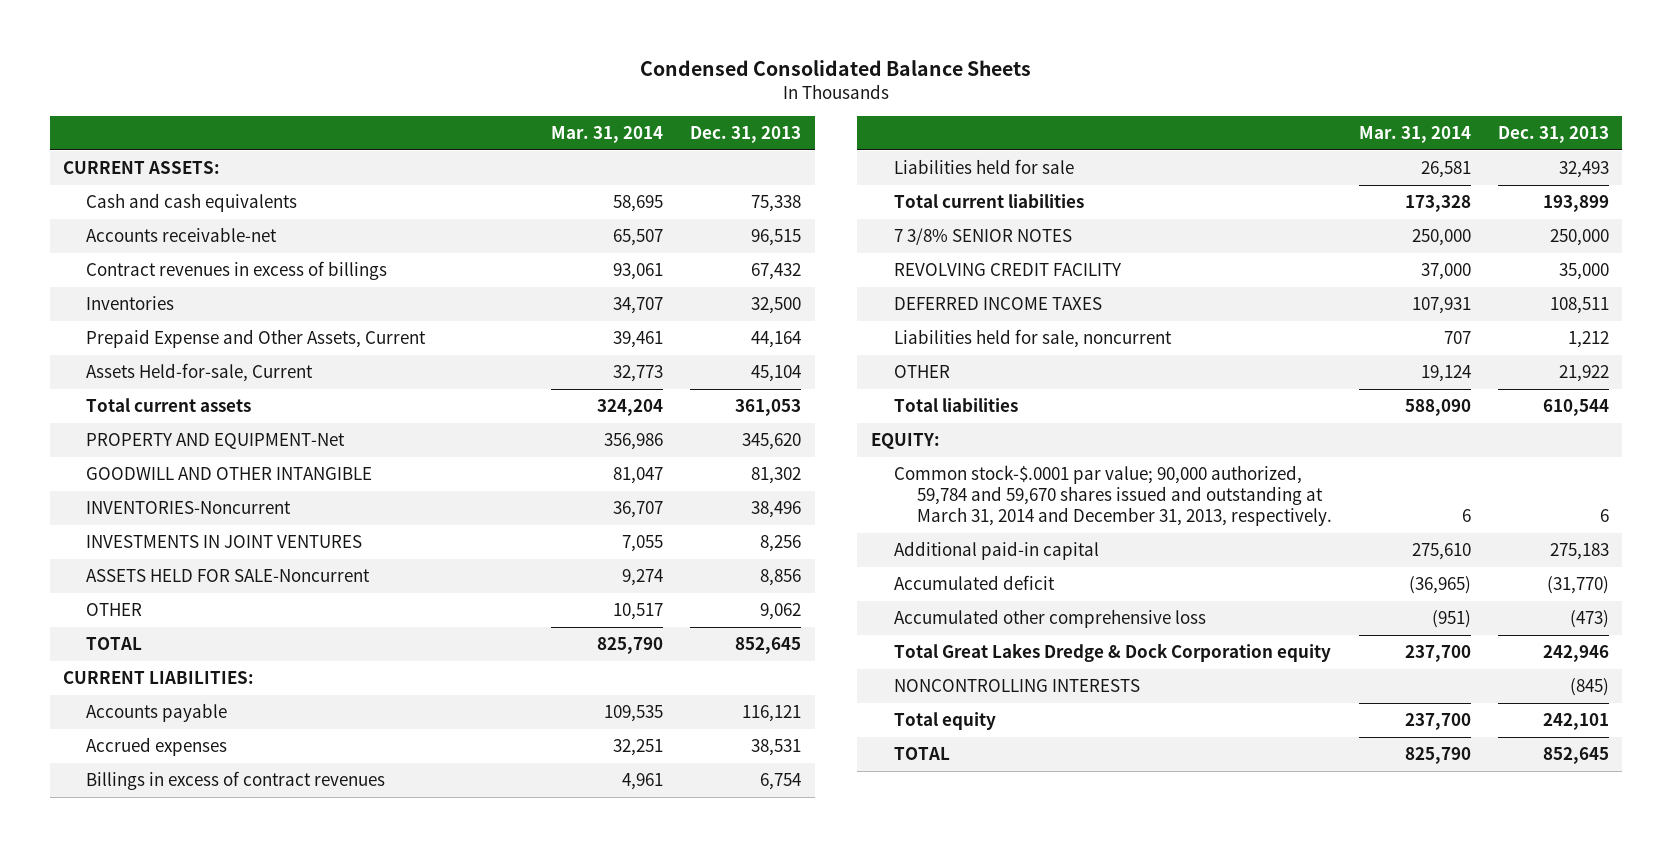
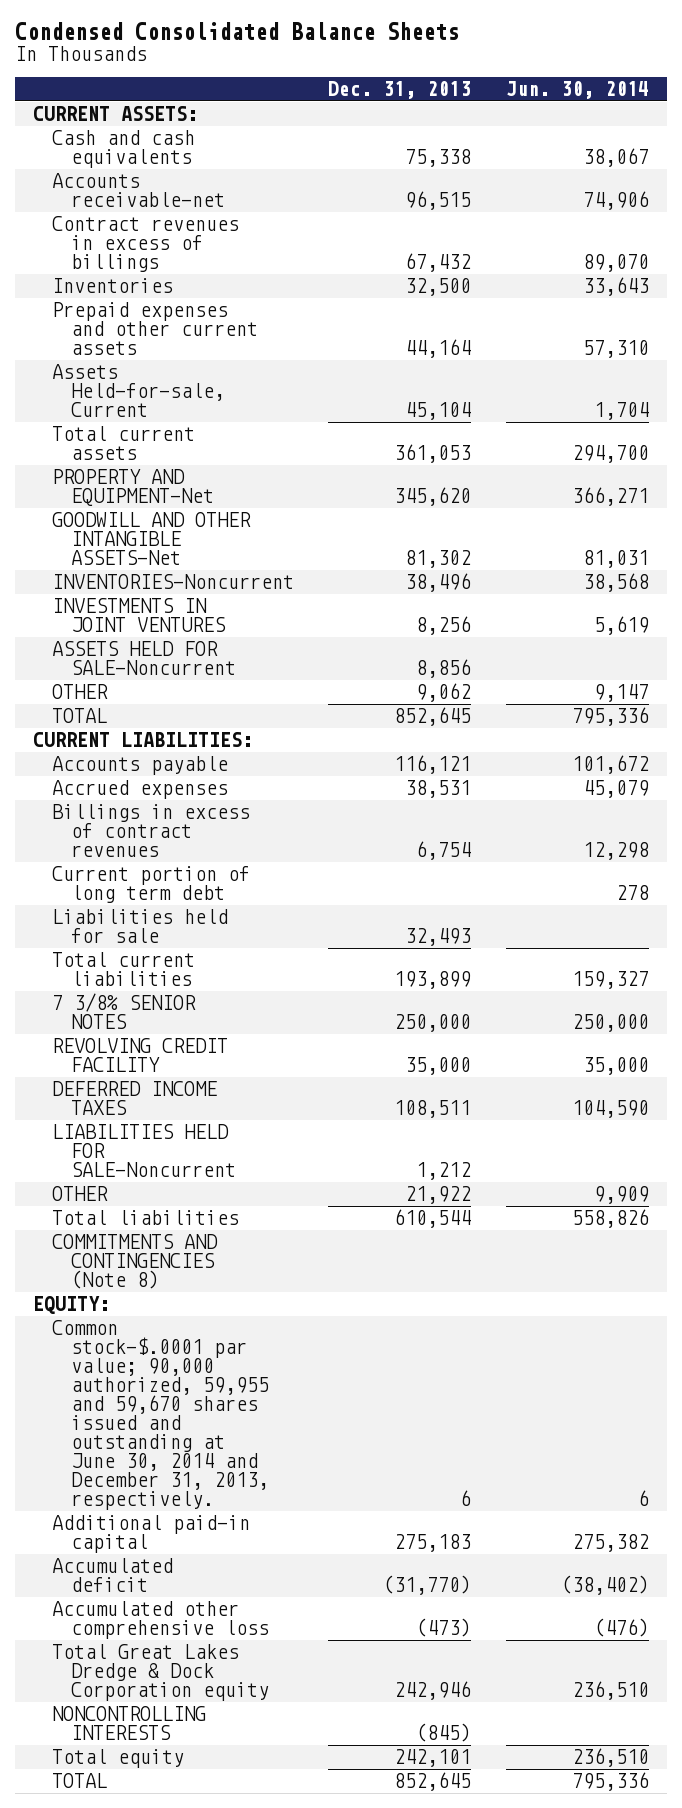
[551,125,664,143] Mar. 31, 2014 -> none
none -> [506,81,650,100] Jun. 30, 2014
[86,329,427,349] Prepaid Expense and Other Assets, Current -> [51,302,258,356] Prepaid expenses and other current assets
[86,467,373,481] GOODWILL AND OTHER INTANGIBLE -> [51,512,251,566] GOODWILL AND OTHER INTANGIBLE ASSETS-Net
none -> [51,866,250,904] Current portion of long term debt
[893,329,1172,349] Liabilities held for sale, noncurrent -> [51,1124,236,1178] LIABILITIES HELD FOR SALE-Noncurrent
none -> [51,1234,218,1290] COMMITMENTS AND CONTINGENCIES (Note 8)
[893,465,1332,527] Common stock-$.0001 par value; 90,000 authorized, 59,784 and 59,670 shares issued and outstanding at March 31, 2014 and December 31, 2013, respectively. -> [51,1320,269,1511] Common stock-$.0001 par value; 90,000 authorized, 59,955 and 59,670 shares issued and outstanding at June 30, 2014 and December 31, 2013, respectively.

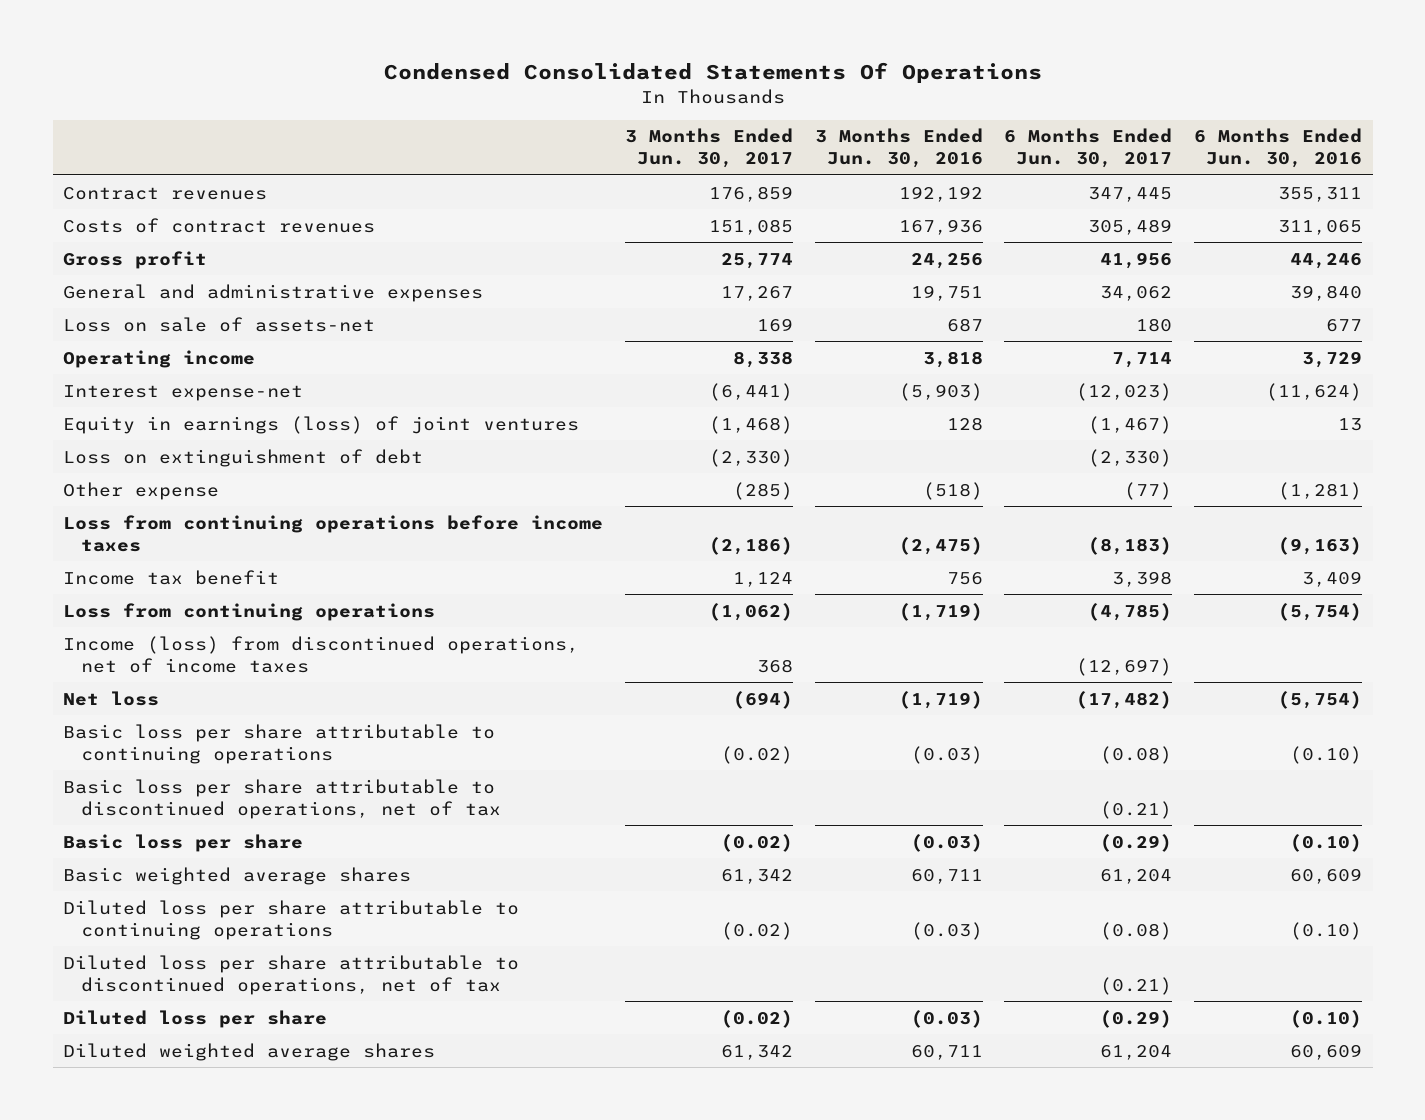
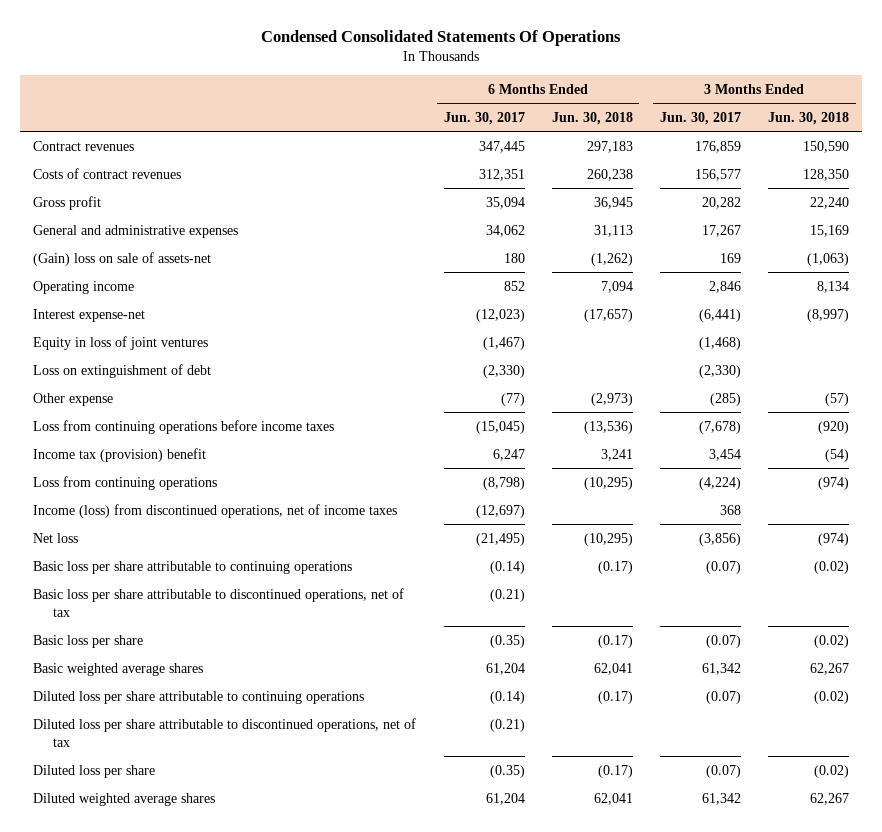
[814,128,983,169] 3 Months Ended Jun. 30, 2016 -> none
[1193,128,1362,169] 6 Months Ended Jun. 30, 2016 -> none
none -> [551,112,633,126] Jun. 30, 2018
none -> [767,112,849,126] Jun. 30, 2018
[709,218,794,235] 151,085 -> [694,168,741,181] 156,577
[1088,218,1173,235] 305,489 -> [478,168,525,181] 312,351
[721,252,794,269] 25,774 -> [701,196,741,209] 20,282
[1100,251,1173,269] 41,956 -> [485,196,525,209] 35,094
[63,316,376,332] Loss on sale of assets-net -> [33,251,212,266] (Gain) loss on sale of assets-net
[733,350,794,368] 8,338 -> [708,280,741,293] 2,846
[1112,351,1173,368] 7,714 -> [503,280,525,291] 852
[63,415,580,434] Equity in earnings (loss) of joint ventures -> [33,335,209,350] Equity in loss of joint ventures
[709,536,794,555] (2,186) -> [698,420,741,434] (7,678)
[1088,536,1173,555] (8,183) -> [475,420,525,434] (15,045)
[63,569,280,585] Income tax benefit -> [33,447,207,462] Income tax (provision) benefit
[733,571,794,587] 1,124 -> [708,448,741,461] 3,454
[1112,570,1173,587] 3,398 -> [492,448,525,461] 6,247
[709,602,794,621] (1,062) -> [698,476,741,490] (4,224)
[1088,602,1173,621] (4,785) -> [482,476,525,490] (8,798)
[733,690,794,709] (694) -> [698,532,741,546] (3,856)
[1076,690,1173,709] (17,482) -> [475,532,525,546] (21,495)
[721,745,794,764] (0.02) -> [705,560,741,574] (0.07)
[1100,745,1173,764] (0.08) -> [489,560,525,574] (0.14)
[721,833,794,852] (0.02) -> [705,634,741,648] (0.07)
[1100,833,1173,852] (0.29) -> [489,634,525,648] (0.35)
[721,921,794,940] (0.02) -> [705,690,741,704] (0.07)
[1100,921,1173,940] (0.08) -> [489,690,525,704] (0.14)
[721,1009,794,1028] (0.02) -> [705,764,741,778] (0.07)
[1100,1009,1173,1028] (0.29) -> [489,764,525,778] (0.35)

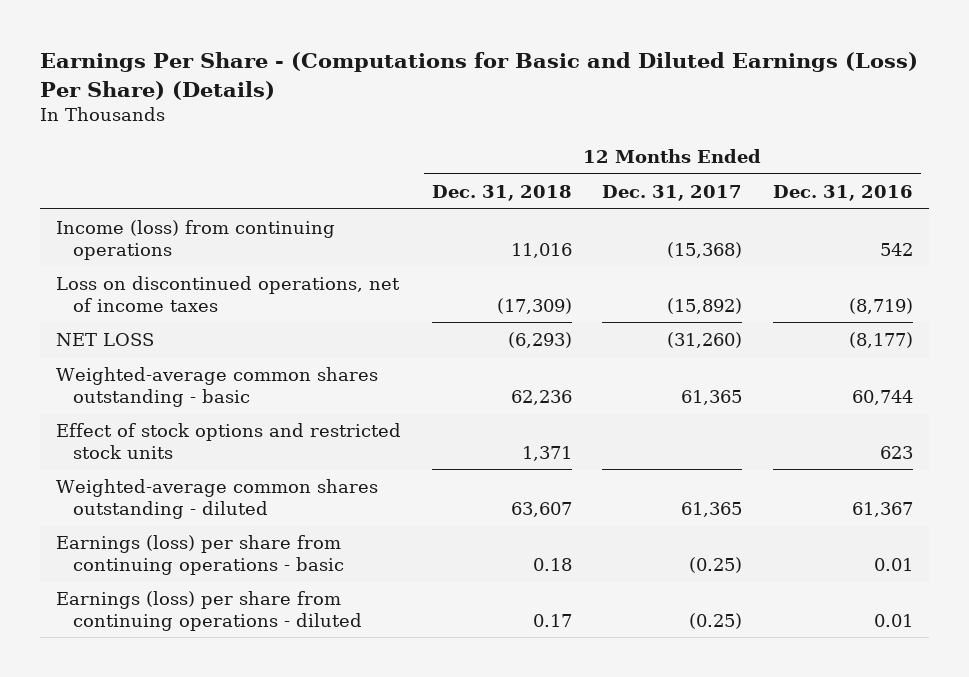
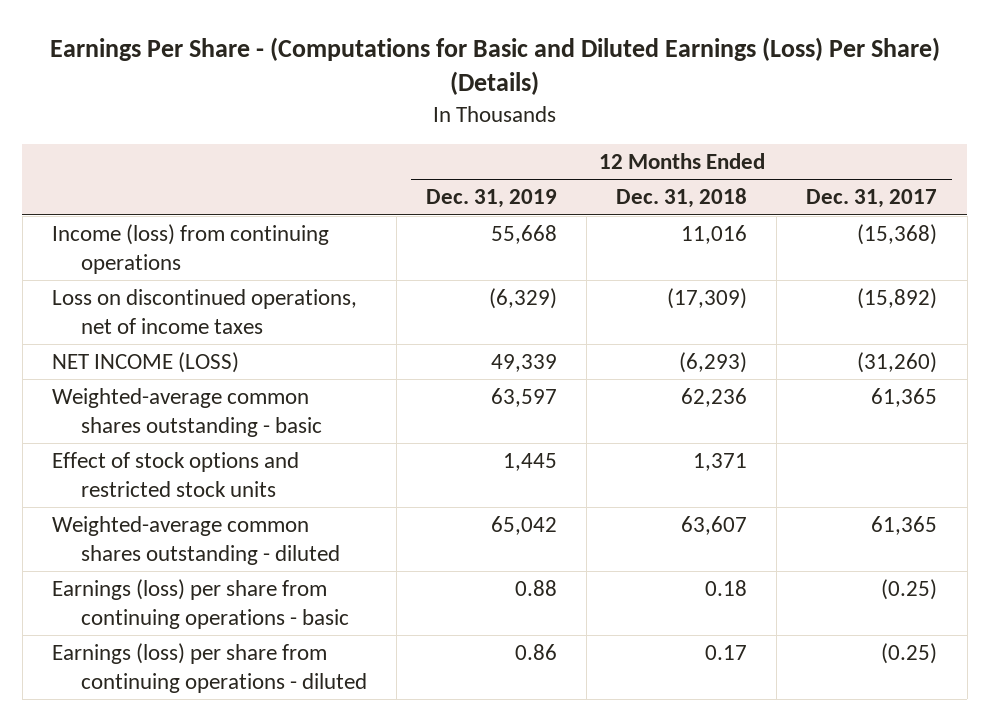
[773,184,914,201] Dec. 31, 2016 -> none
none -> [426,189,558,209] Dec. 31, 2019
[55,332,154,346] NET LOSS -> [51,351,239,373] NET INCOME (LOSS)

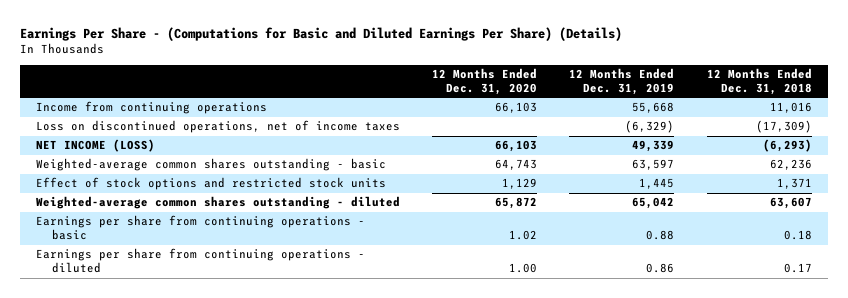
[49,36,940,96] Earnings Per Share - (Computations for Basic and Diluted Earnings (Loss) Per Share) (Details) -> [19,26,622,41] Earnings Per Share - (Computations for Basic and Diluted Earnings Per Share) (Details)
[806,189,938,209] Dec. 31, 2017 -> none
none -> [432,68,538,95] 12 Months Ended Dec. 31, 2020
[51,223,329,274] Income (loss) from continuing operations -> [36,101,268,115] Income from continuing operations
[51,578,350,629] Earnings (loss) per share from continuing operations - basic -> [36,215,366,241] Earnings per share from continuing operations - basic
[51,642,368,693] Earnings (loss) per share from continuing operations - diluted -> [36,248,366,274] Earnings per share from continuing operations - diluted

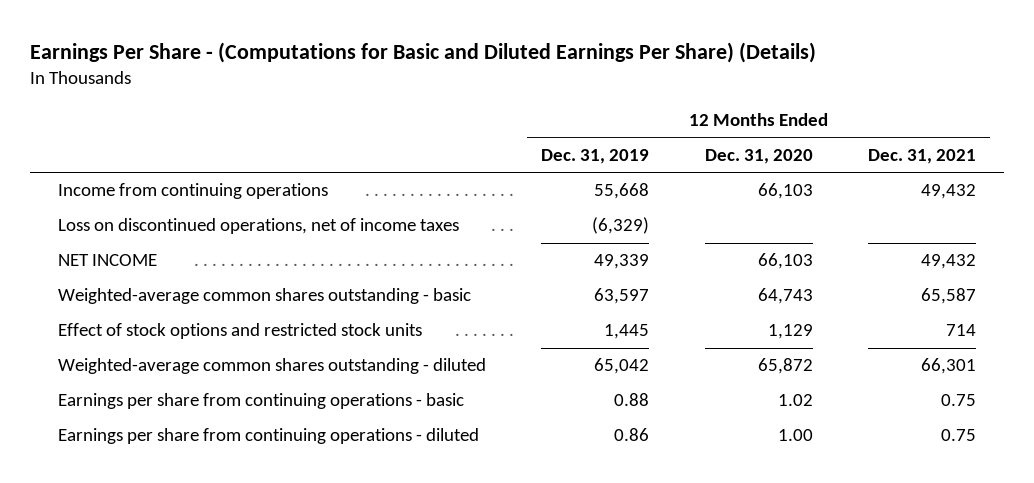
[706,68,812,95] 12 Months Ended Dec. 31, 2018 -> none
none -> [868,148,977,164] Dec. 31, 2021
[36,139,156,153] NET INCOME (LOSS) -> [57,254,157,267] NET INCOME

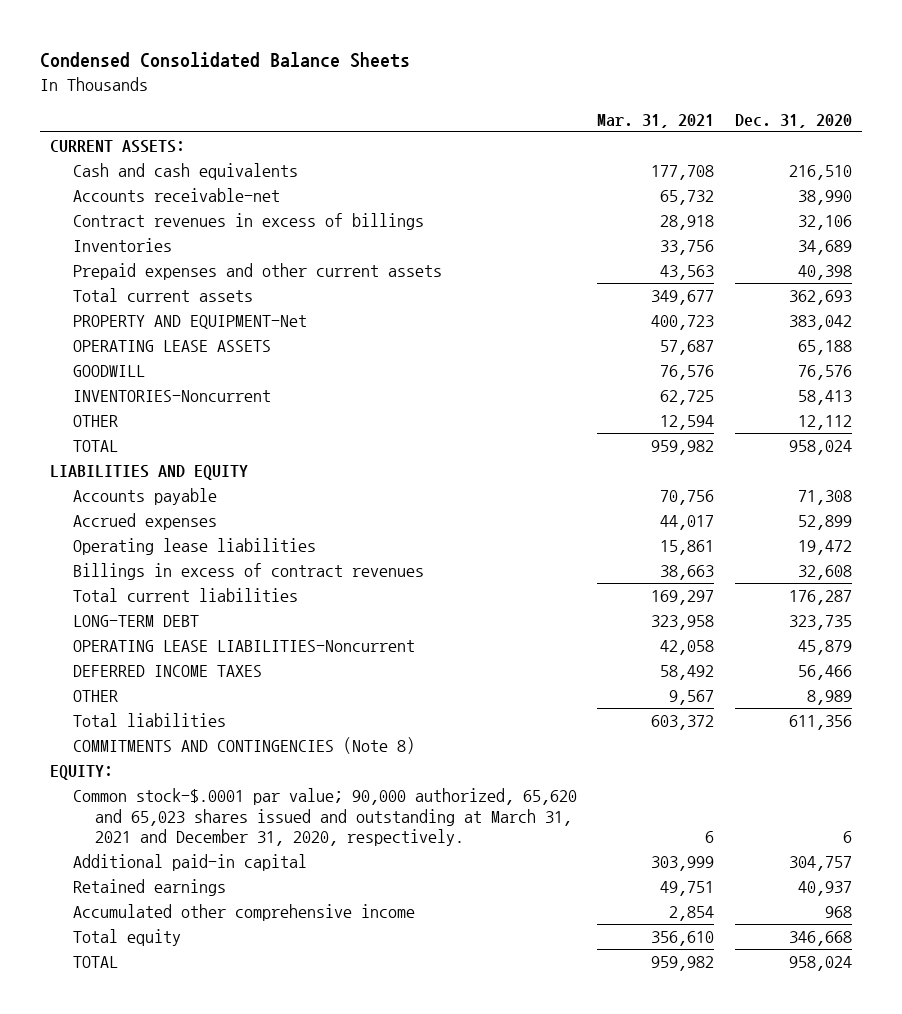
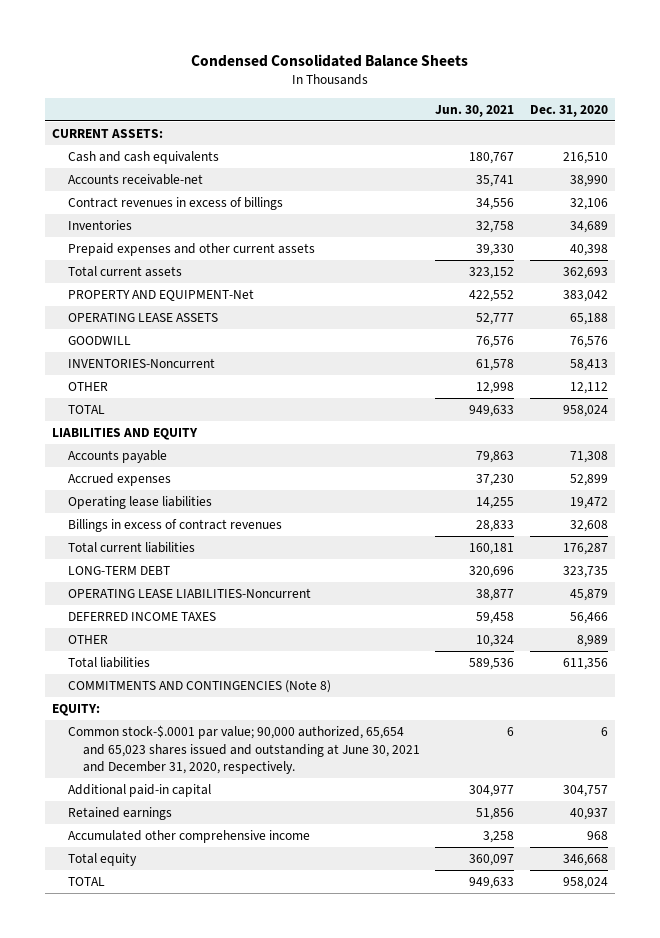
[597,114,715,129] Mar. 31, 2021 -> none
none -> [435,104,515,117] Jun. 30, 2021
[72,787,577,847] Common stock-$.0001 par value; 90,000 authorized, 65,620 and 65,023 shares issued and outstanding at March 31, 2021 and December 31, 2020, respectively. -> [67,725,420,774] Common stock-$.0001 par value; 90,000 authorized, 65,654 and 65,023 shares issued and outstanding at June 30, 2021 and December 31, 2020, respectively.

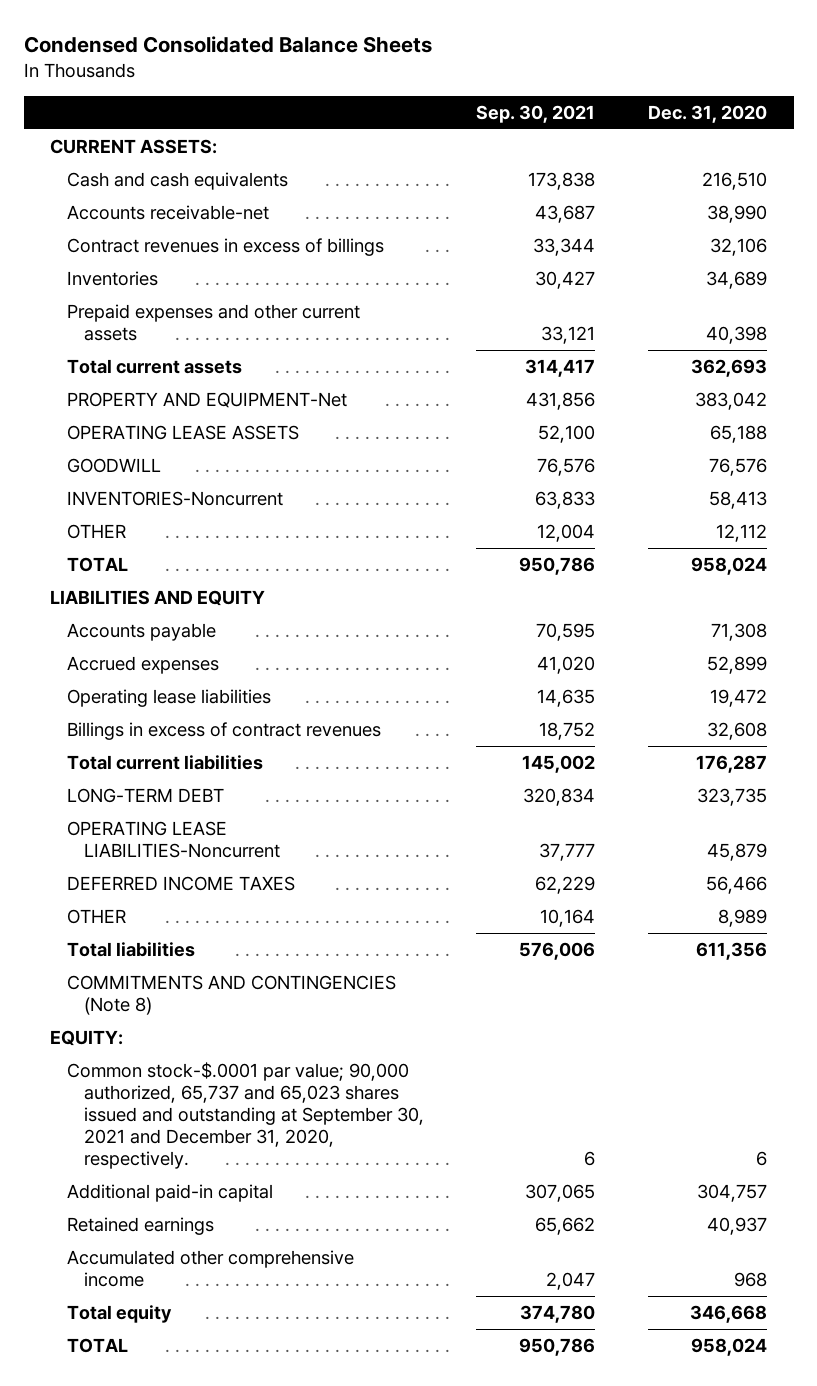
[435,104,515,117] Jun. 30, 2021 -> none
none -> [476,104,596,123] Sep. 30, 2021
[67,725,420,774] Common stock-$.0001 par value; 90,000 authorized, 65,654 and 65,023 shares issued and outstanding at June 30, 2021 and December 31, 2020, respectively. -> [66,1062,424,1169] Common stock-$.0001 par value; 90,000 authorized, 65,737 and 65,023 shares issued and outstanding at September 30, 2021 and December 31, 2020, respectively.

